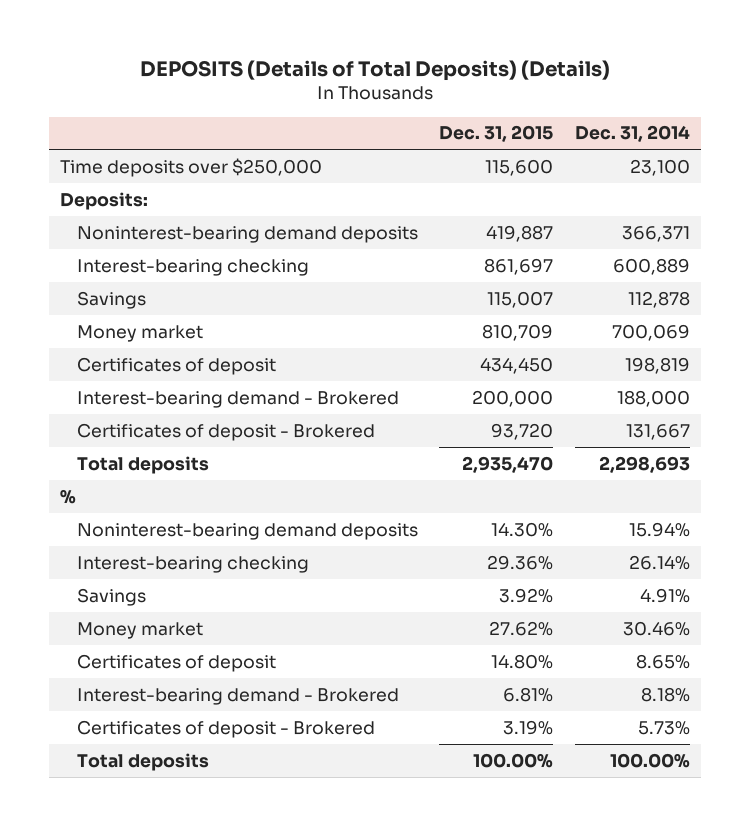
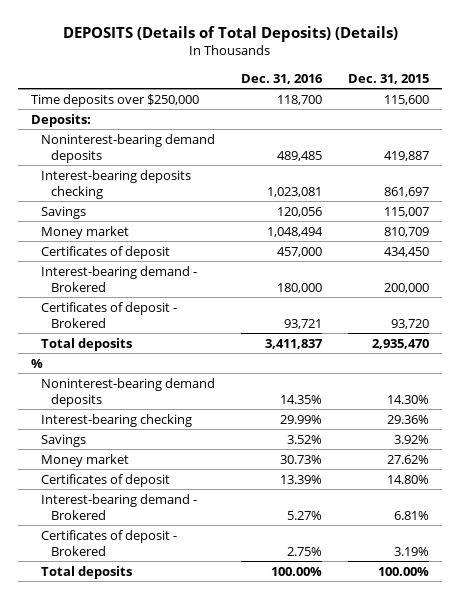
[575,125,691,143] Dec. 31, 2014 -> none
none -> [241,73,324,84] Dec. 31, 2016
[76,258,309,276] Interest-bearing checking -> [41,169,192,199] Interest-bearing deposits checking

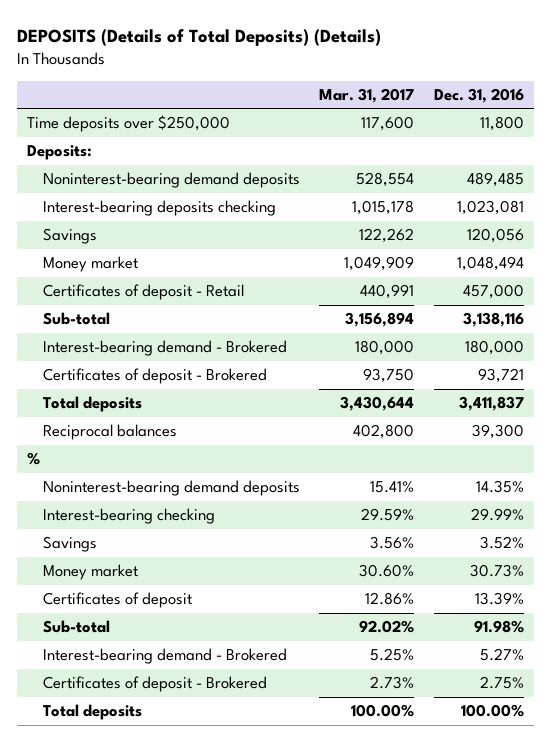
[347,73,429,84] Dec. 31, 2015 -> none
none -> [319,87,415,103] Mar. 31, 2017
[277,94,323,105] 118,700 -> [480,116,525,132] 11,800
[41,245,171,259] Certificates of deposit -> [42,284,244,301] Certificates of deposit - Retail
none -> [42,312,110,326] Sub-total
none -> [42,424,177,441] Reciprocal balances
none -> [42,620,110,634] Sub-total

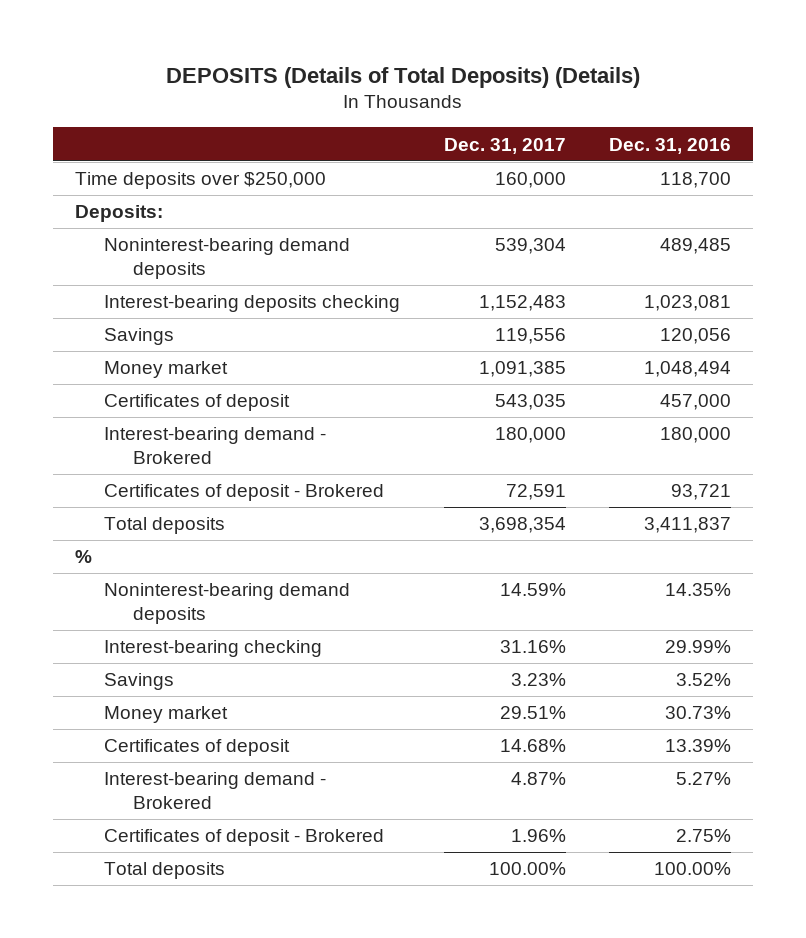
[319,87,415,103] Mar. 31, 2017 -> none
none -> [443,137,566,154] Dec. 31, 2017
[480,116,525,132] 11,800 -> [659,172,731,189] 118,700
[42,312,110,326] Sub-total -> none
[42,284,244,301] Certificates of deposit - Retail -> [104,394,291,412] Certificates of deposit
[42,424,177,441] Reciprocal balances -> none
[42,620,110,634] Sub-total -> none

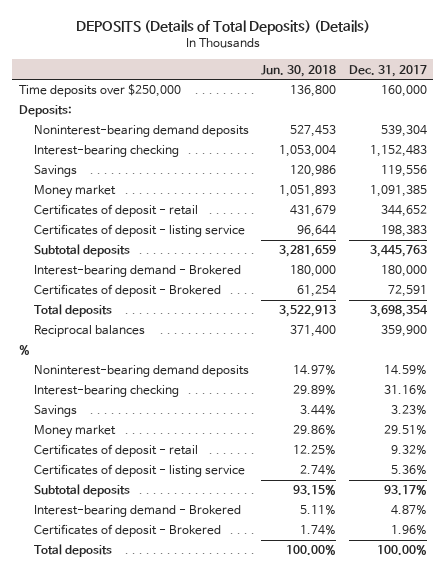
[608,137,731,154] Dec. 31, 2016 -> none
none -> [261,64,337,77] Jun. 30, 2018
[104,295,401,313] Interest-bearing deposits checking -> [33,145,179,158] Interest-bearing checking
[104,394,291,412] Certificates of deposit -> [33,204,198,218] Certificates of deposit - retail
[494,394,566,411] 543,035 -> [380,205,427,218] 344,652
none -> [33,224,245,238] Certificates of deposit - listing service
none -> [33,244,130,258] Subtotal deposits
none -> [33,325,145,338] Reciprocal balances
[104,739,291,757] Certificates of deposit -> [33,444,198,458] Certificates of deposit - retail
[499,739,566,753] 14.68% -> [390,445,427,456] 9.32%
none -> [33,464,245,478] Certificates of deposit - listing service
none -> [33,484,130,498] Subtotal deposits

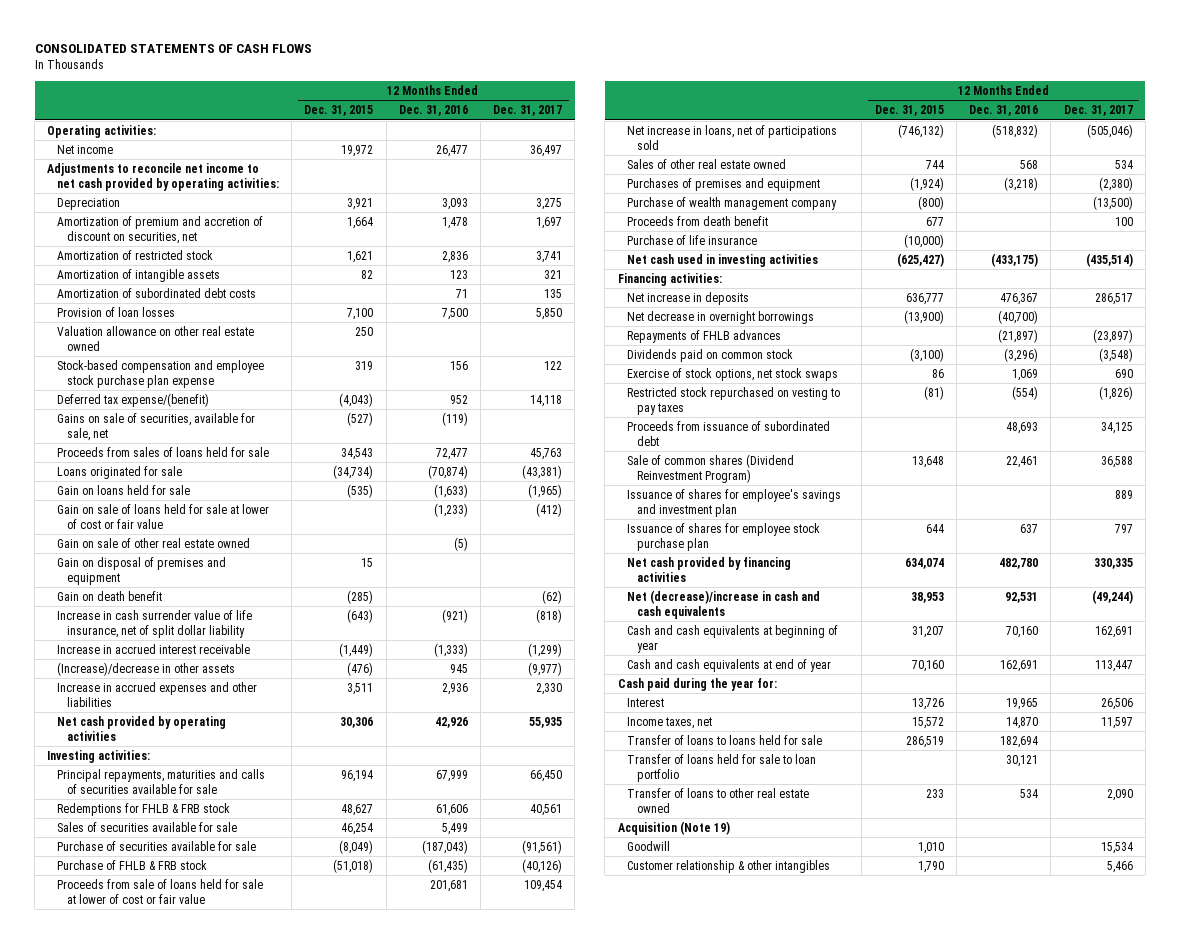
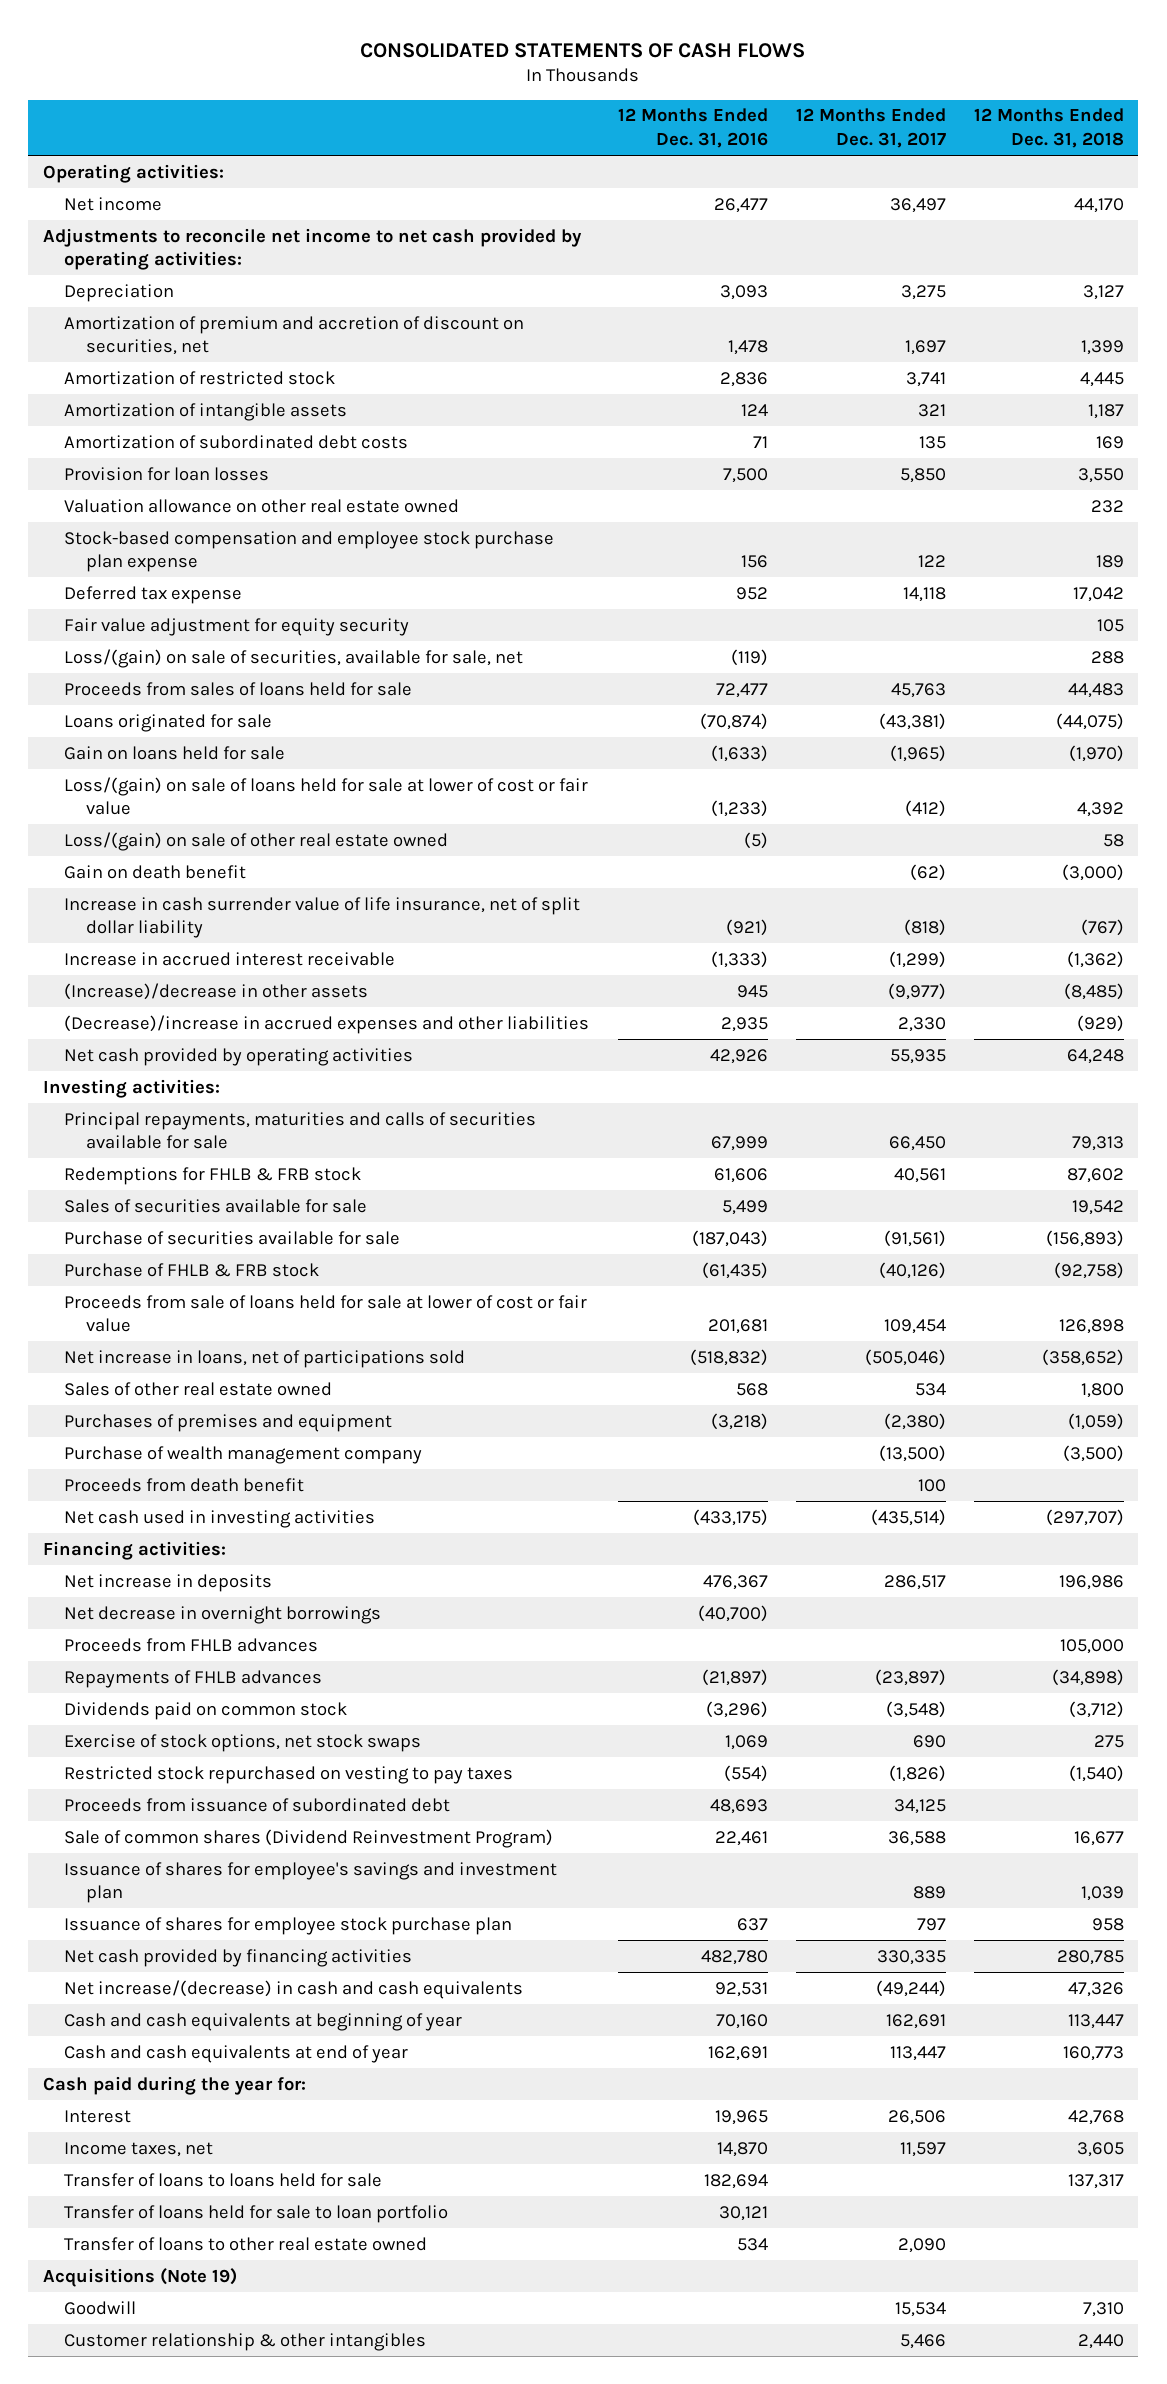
[304,105,374,117] Dec. 31, 2015 -> none
none -> [974,108,1125,148] 12 Months Ended Dec. 31, 2018
[449,269,468,279] 123 -> [740,403,768,416] 124
[56,306,175,317] Provision of loan losses -> [64,466,270,481] Provision for loan losses
[56,392,209,407] Deferred tax expense/(benefit) -> [64,585,243,604] Deferred tax expense
none -> [64,617,410,636] Fair value adjustment for equity security
[56,412,255,441] Gains on sale of securities, available for sale, net -> [64,648,524,668] Loss/(gain) on sale of securities, available for sale, net
[56,556,226,585] Gain on disposal of premises and equipment -> none
[56,503,269,529] Gain on sale of loans held for sale at lower of cost or fair value -> [64,776,589,816] Loss/(gain) on sale of loans held for sale at lower of cost or fair value
[56,537,250,548] Gain on sale of other real estate owned -> [64,831,449,851] Loss/(gain) on sale of other real estate owned
[56,681,257,707] Increase in accrued expenses and other liabilities -> [64,1014,590,1034] (Decrease)/increase in accrued expenses and other liabilities
[441,682,468,695] 2,936 -> [720,1016,768,1032] 2,935
[627,234,758,245] Purchase of life insurance -> none
none -> [64,1637,319,1652] Proceeds from FHLB advances
[627,589,821,619] Net (decrease)/increase in cash and cash equivalents -> [64,1979,524,1999] Net increase/(decrease) in cash and cash equivalents
[617,820,730,835] Acquisition (Note 19) -> [42,2267,237,2287] Acquisitions (Note 19)

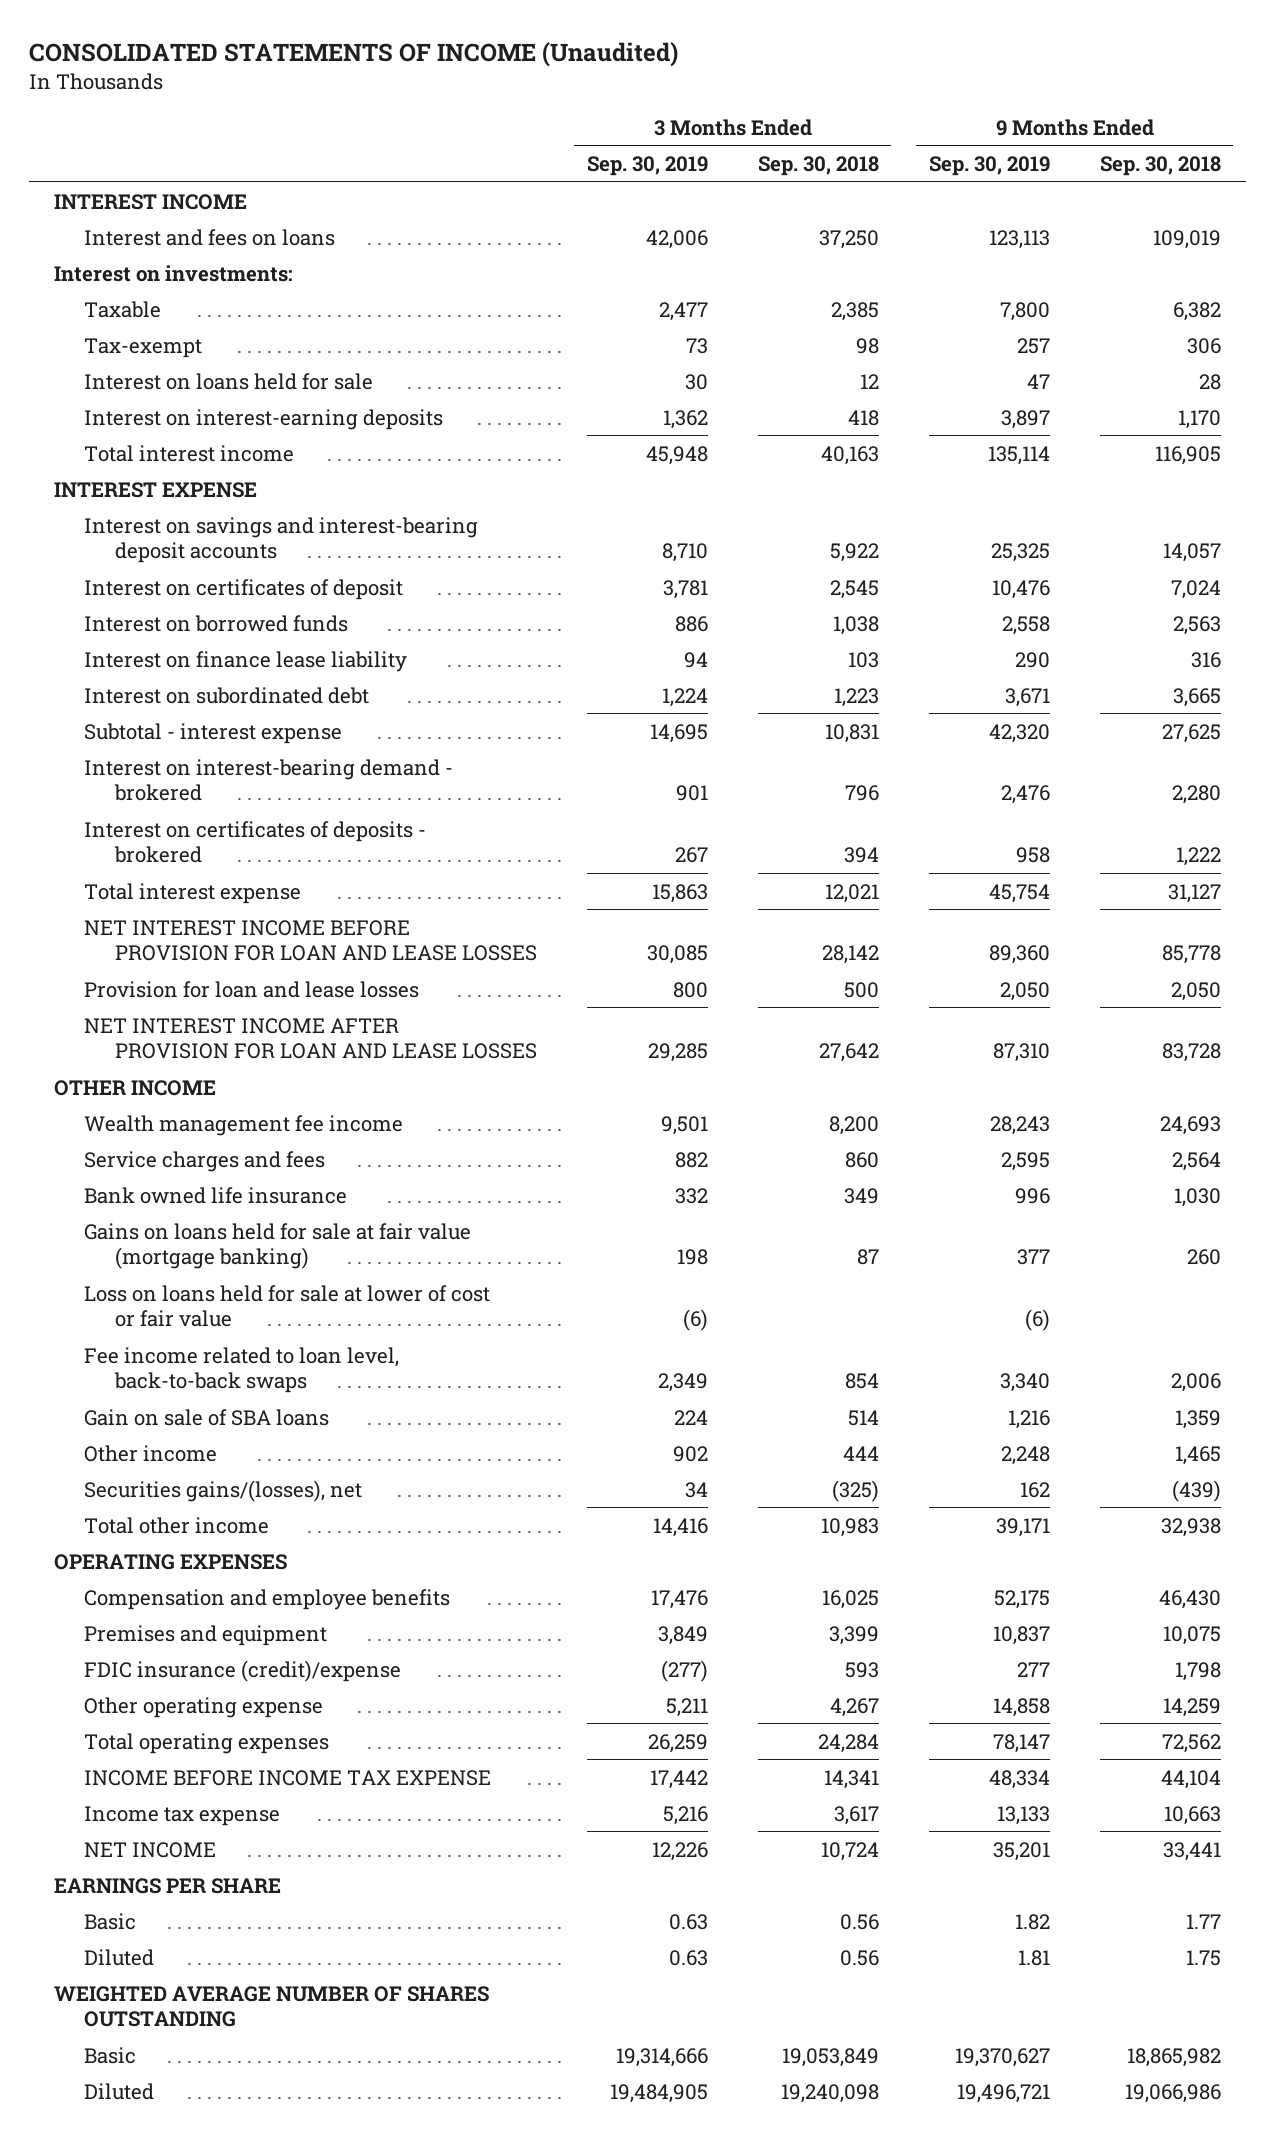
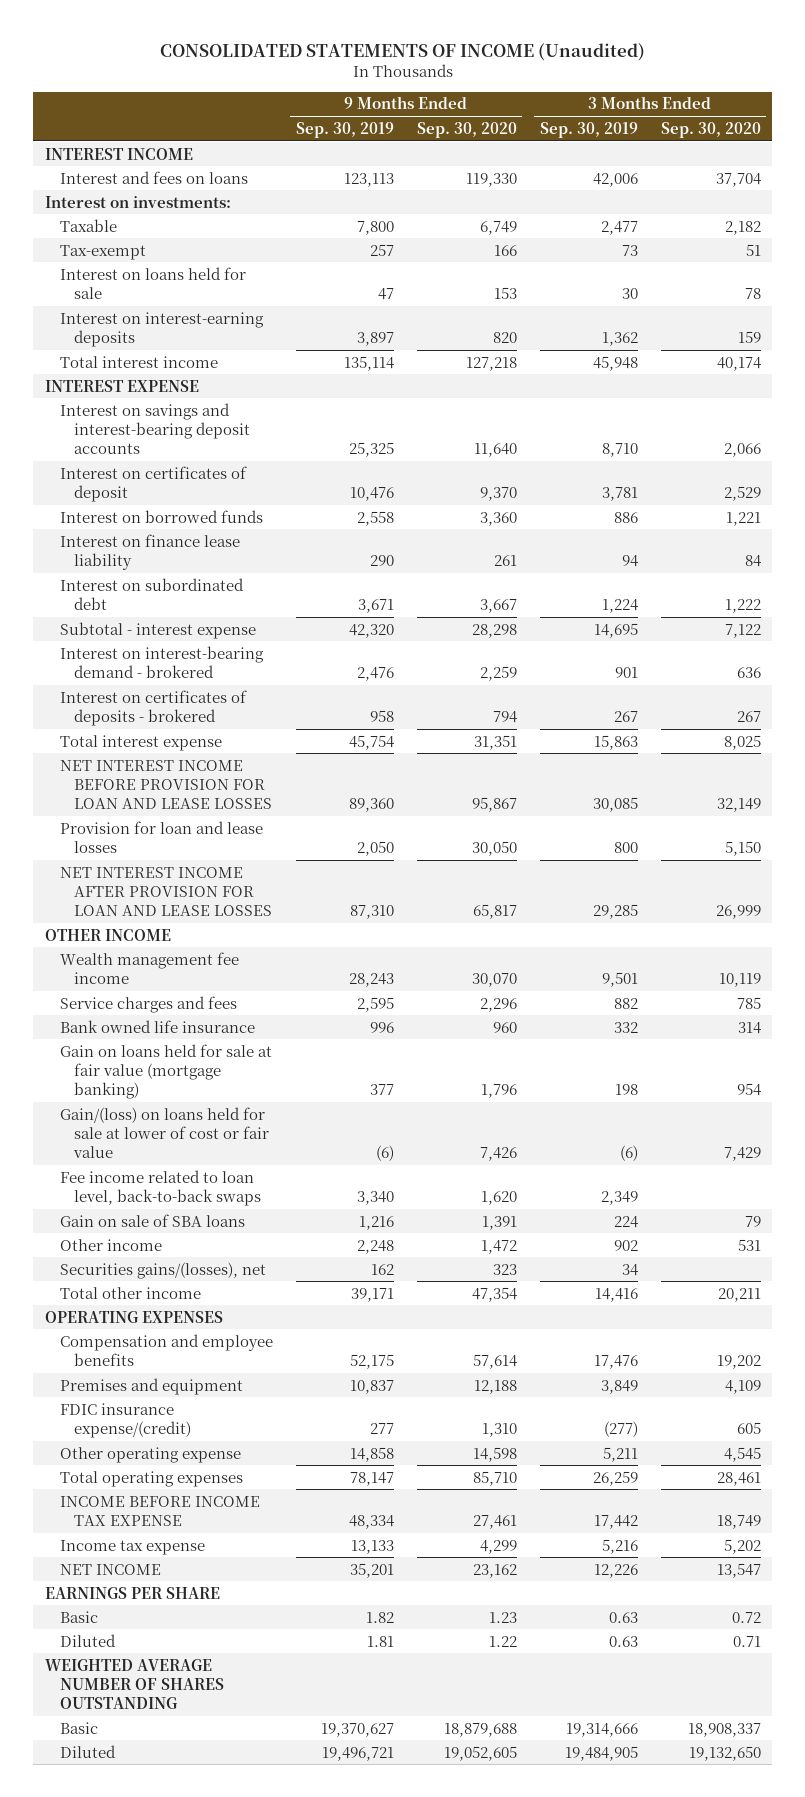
[757,156,879,177] Sep. 30, 2018 -> none
[1099,156,1221,177] Sep. 30, 2018 -> none
none -> [416,121,517,138] Sep. 30, 2020
none -> [660,121,761,138] Sep. 30, 2020
[84,1222,472,1270] Gains on loans held for sale at fair value (mortgage banking) -> [59,1043,272,1100] Gain on loans held for sale at fair value (mortgage banking)
[84,1284,491,1328] Loss on loans held for sale at lower of cost or fair value -> [59,1106,270,1159] Gain/(loss) on loans held for sale at lower of cost or fair value
[84,1659,402,1682] FDIC insurance (credit)/expense -> [59,1402,192,1438] FDIC insurance expense/(credit)

